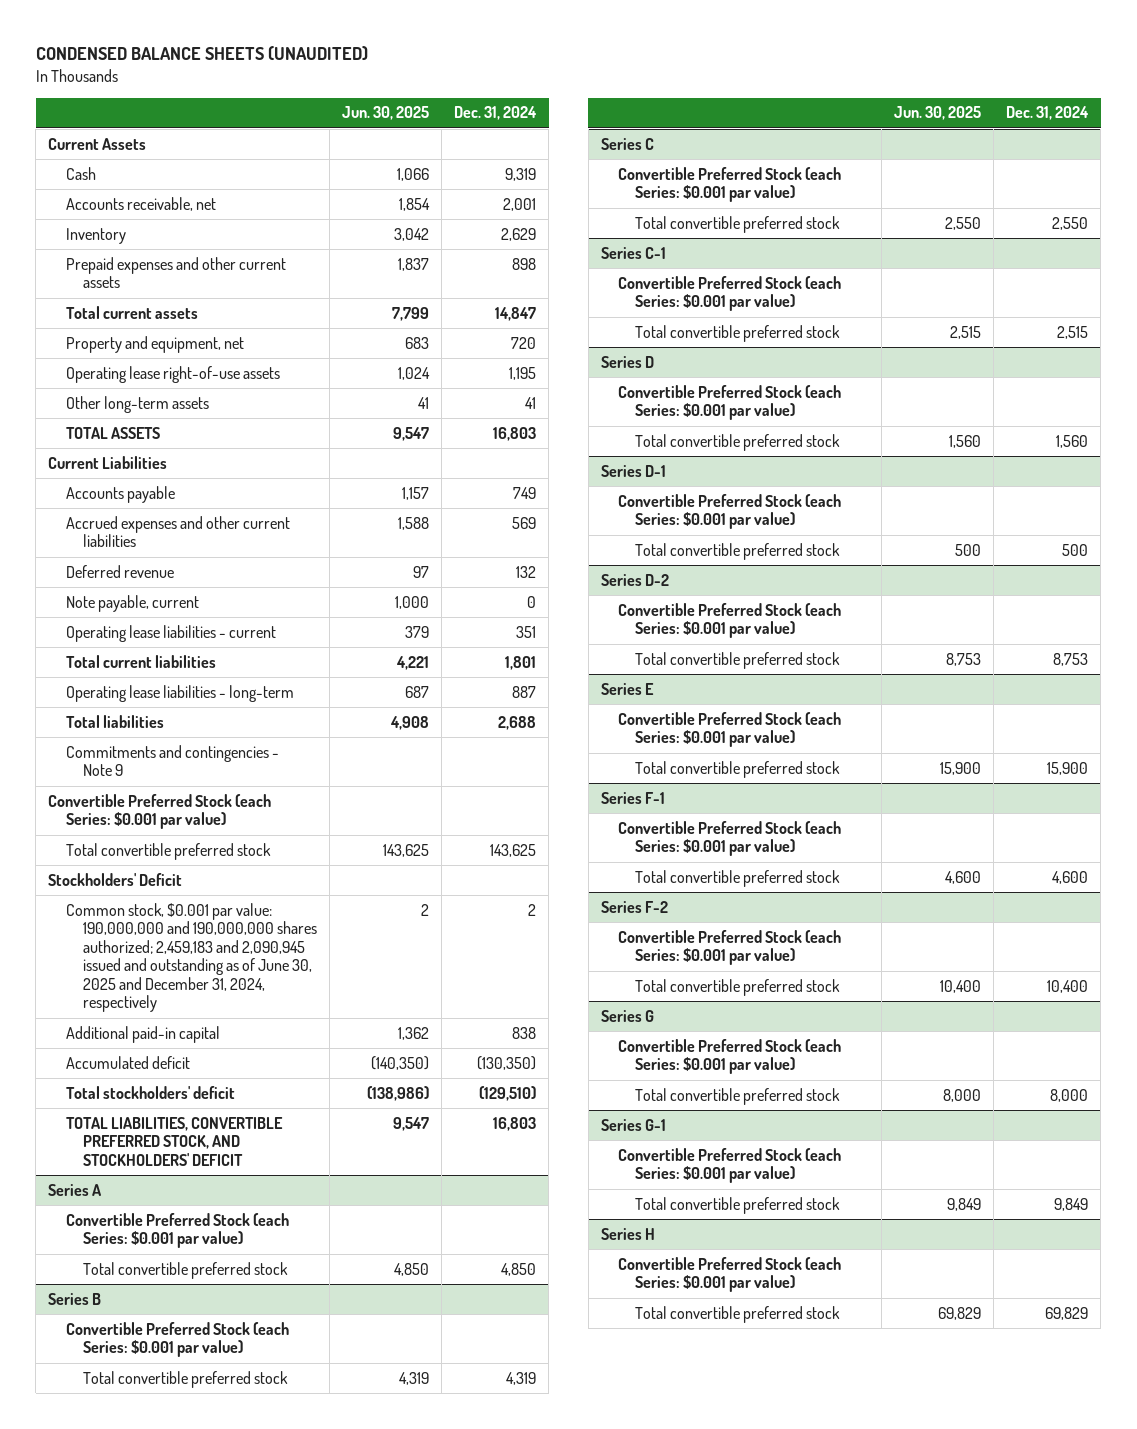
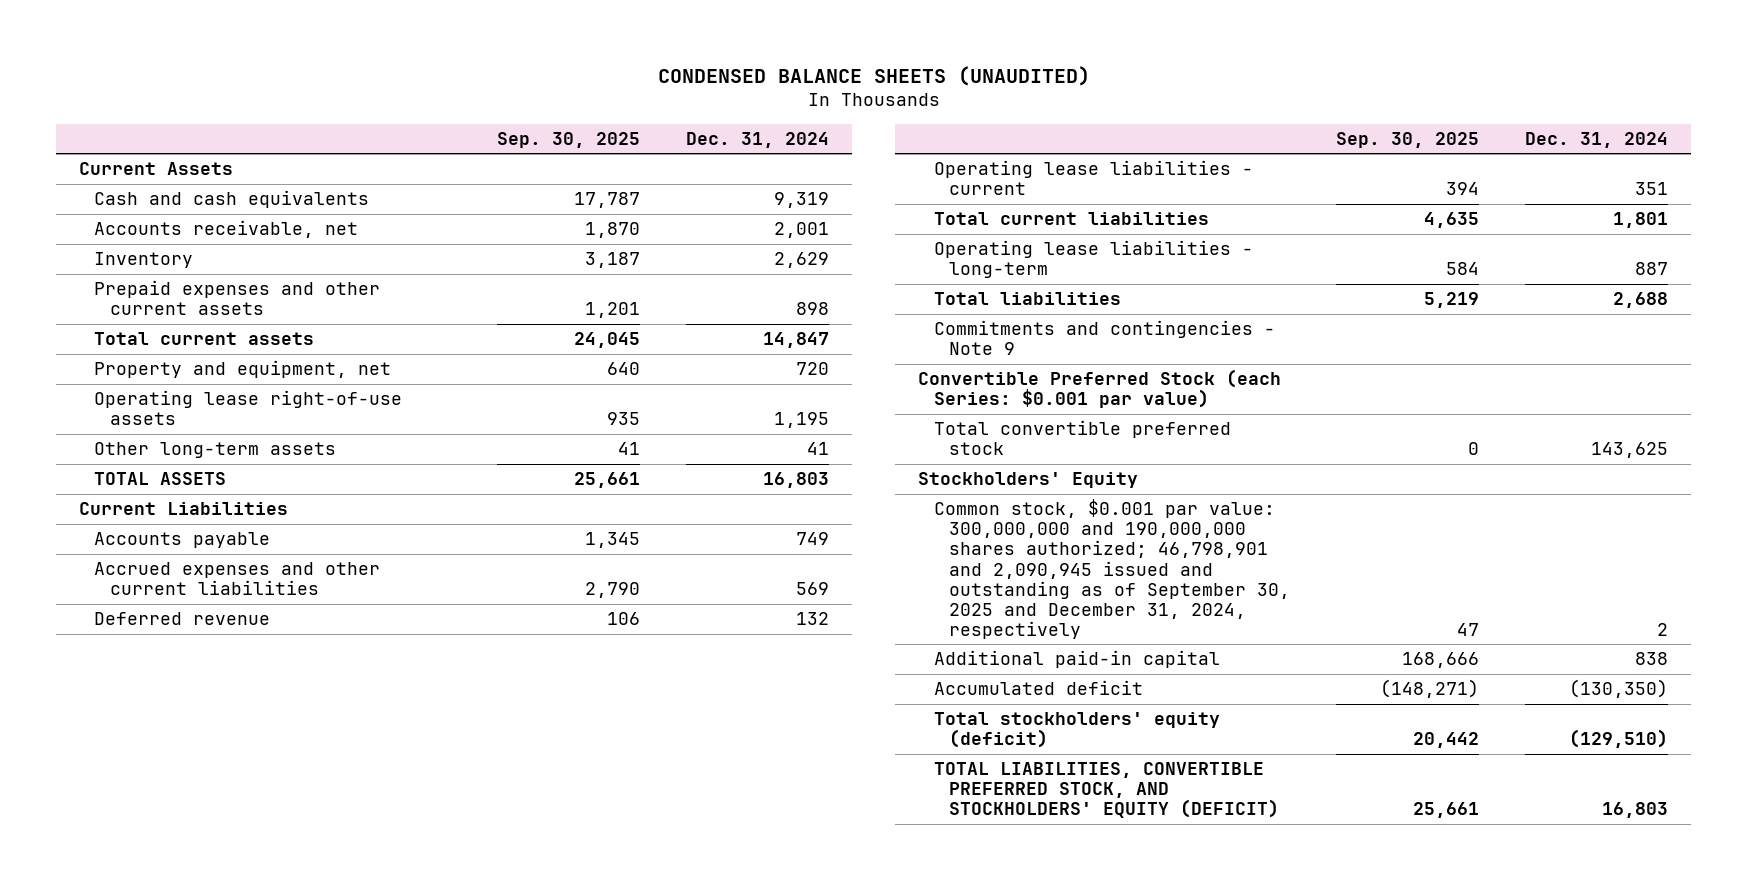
[341,106,429,121] Jun. 30, 2025 -> none
none -> [496,131,640,148] Sep. 30, 2025
[65,166,96,180] Cash -> [94,190,370,209] Cash and cash equivalents
[65,594,199,612] Note payable, current -> none
[48,872,183,886] Stockholders' Deficit -> [918,472,1139,489] Stockholders' Equity
[65,902,317,1013] Common stock, $0.001 par value: 190,000,000 and 190,000,000 shares authorized; 2,459,183 and 2,090,945 issued and outstanding as of June 30, 2025 and December 31, 2024, respectively -> [933,499,1291,639] Common stock, $0.001 par value: 300,000,000 and 190,000,000 shares authorized; 46,798,901 and 2,090,945 issued and outstanding as of September 30, 2025 and December 31, 2024, respectively
[48,1183,103,1196] Series A -> none
[65,1212,289,1249] Convertible Preferred Stock (each Series: $0.001 par value) -> none
[82,1261,288,1279] Total convertible preferred stock -> none
[48,1292,102,1305] Series B -> none
[65,1321,289,1358] Convertible Preferred Stock (each Series: $0.001 par value) -> none
[82,1370,288,1388] Total convertible preferred stock -> none
[600,137,654,150] Series C -> none
[617,166,841,203] Convertible Preferred Stock (each Series: $0.001 par value) -> none
[635,215,841,233] Total convertible preferred stock -> none
[600,246,666,259] Series C-1 -> none
[617,275,841,312] Convertible Preferred Stock (each Series: $0.001 par value) -> none
[635,324,841,342] Total convertible preferred stock -> none
[600,355,654,368] Series D -> none
[617,384,841,421] Convertible Preferred Stock (each Series: $0.001 par value) -> none
[635,433,841,451] Total convertible preferred stock -> none
[600,464,666,477] Series D-1 -> none
[617,493,841,530] Convertible Preferred Stock (each Series: $0.001 par value) -> none
[635,542,841,560] Total convertible preferred stock -> none
[600,573,669,586] Series D-2 -> none
[617,602,841,639] Convertible Preferred Stock (each Series: $0.001 par value) -> none
[635,651,841,669] Total convertible preferred stock -> none
[600,682,654,695] Series E -> none
[617,711,841,748] Convertible Preferred Stock (each Series: $0.001 par value) -> none
[635,760,841,778] Total convertible preferred stock -> none
[600,791,665,804] Series F-1 -> none
[617,820,841,857] Convertible Preferred Stock (each Series: $0.001 par value) -> none
[635,869,841,887] Total convertible preferred stock -> none
[600,900,668,913] Series F-2 -> none
[617,929,841,966] Convertible Preferred Stock (each Series: $0.001 par value) -> none
[635,978,841,996] Total convertible preferred stock -> none
[600,1009,654,1022] Series G -> none
[617,1038,841,1075] Convertible Preferred Stock (each Series: $0.001 par value) -> none
[635,1087,841,1105] Total convertible preferred stock -> none
[600,1118,666,1131] Series G-1 -> none
[617,1147,841,1184] Convertible Preferred Stock (each Series: $0.001 par value) -> none
[635,1196,841,1214] Total convertible preferred stock -> none
[600,1227,655,1240] Series H -> none
[617,1256,841,1293] Convertible Preferred Stock (each Series: $0.001 par value) -> none
[635,1305,841,1323] Total convertible preferred stock -> none
[65,1085,235,1099] Total stockholders' deficit -> [933,712,1220,749] Total stockholders' equity (deficit)
[65,1116,283,1166] TOTAL LIABILITIES, CONVERTIBLE PREFERRED STOCK, AND STOCKHOLDERS' DEFICIT -> [933,762,1280,819] TOTAL LIABILITIES, CONVERTIBLE PREFERRED STOCK, AND STOCKHOLDERS' EQUITY (DEFICIT)

